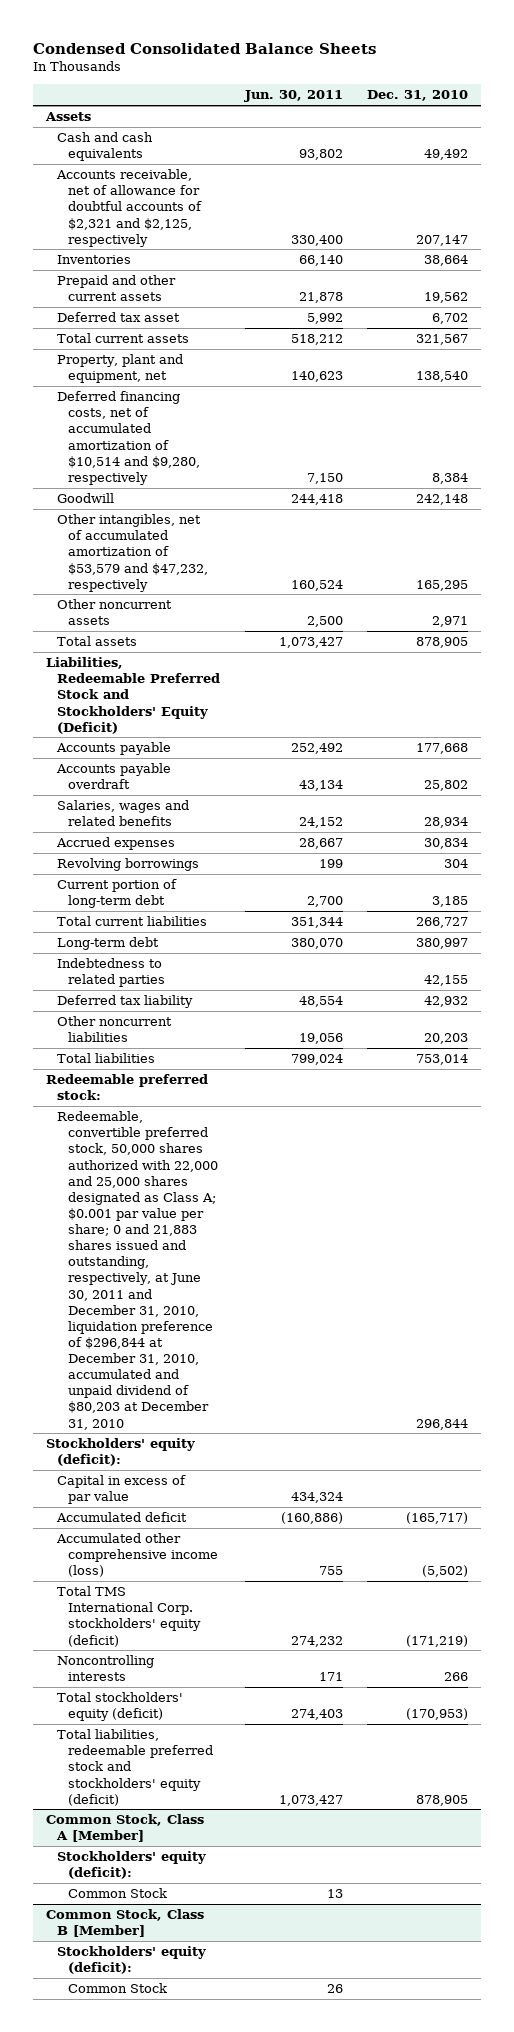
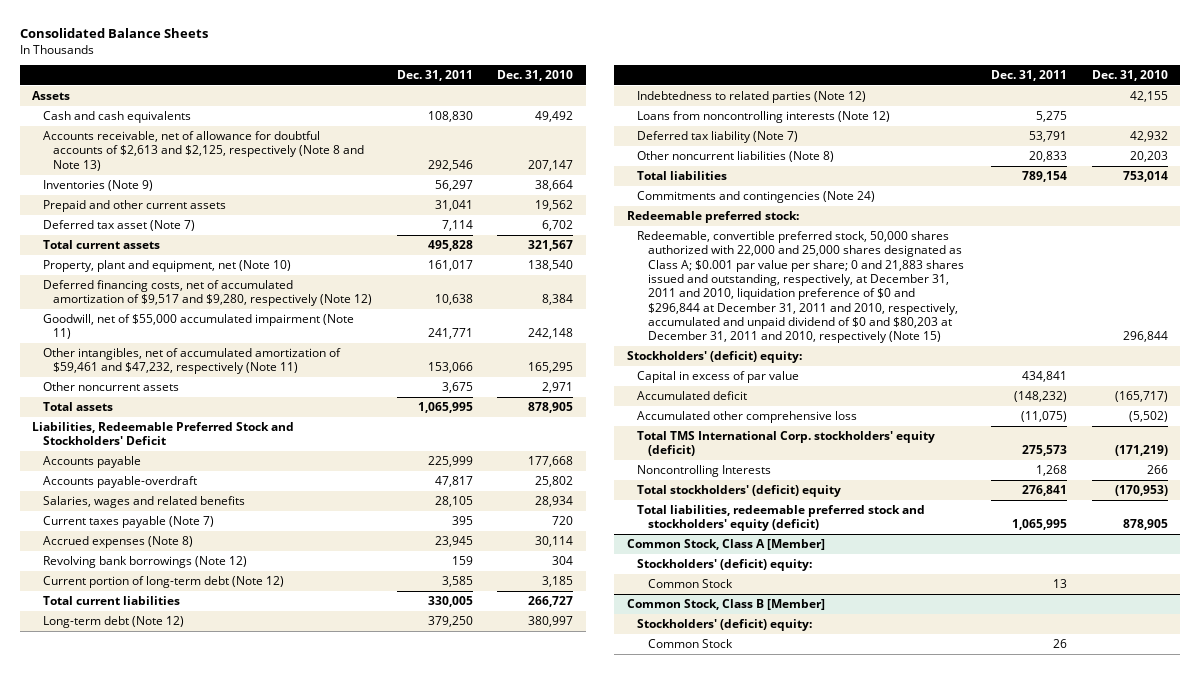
[33,42,377,54] Condensed Consolidated Balance Sheets -> [20,28,209,39] Consolidated Balance Sheets
[243,90,343,103] Jun. 30, 2011 -> none
none -> [396,70,473,82] Dec. 31, 2011
[55,169,203,247] Accounts receivable, net of allowance for doubtful accounts of $2,321 and $2,125, respectively -> [42,130,365,171] Accounts receivable, net of allowance for doubtful accounts of $2,613 and $2,125, respectively (Note 8 and Note 13)
[56,255,131,265] Inventories -> [42,179,153,191] Inventories (Note 9)
[56,312,180,323] Deferred tax asset -> [42,219,195,231] Deferred tax asset (Note 7)
[56,354,183,384] Property, plant and equipment, net -> [42,259,291,272] Property, plant and equipment, net (Note 10)
[56,391,201,485] Deferred financing costs, net of accumulated amortization of $10,514 and $9,280, respectively -> [42,279,373,307] Deferred financing costs, net of accumulated amortization of $9,517 and $9,280, respectively (Note 12)
[56,493,114,504] Goodwill -> [42,313,354,340] Goodwill, net of $55,000 accumulated impairment (Note 11)
[56,514,209,592] Other intangibles, net of accumulated amortization of $53,579 and $47,232, respectively -> [42,347,341,375] Other intangibles, net of accumulated amortization of $59,461 and $47,232, respectively (Note 11)
[45,657,220,734] Liabilities, Redeemable Preferred Stock and Stockholders' Equity (Deficit) -> [32,421,295,446] Liabilities, Redeemable Preferred Stock and Stockholders' Deficit
[55,763,171,790] Accounts payable overdraft -> [42,475,197,488] Accounts payable-overdraft
none -> [42,515,214,528] Current taxes payable (Note 7)
[55,837,175,851] Accrued expenses -> [42,535,193,548] Accrued expenses (Note 8)
[424,838,469,850] 30,834 -> [535,535,574,547] 30,114
[56,858,199,872] Revolving borrowings -> [42,555,247,568] Revolving bank borrowings (Note 12)
[56,879,177,909] Current portion of long-term debt -> [42,575,284,588] Current portion of long-term debt (Note 12)
[56,937,159,951] Long-term debt -> [42,615,184,628] Long-term debt (Note 12)
[56,958,166,988] Indebtedness to related parties -> [637,90,867,103] Indebtedness to related parties (Note 12)
none -> [637,110,891,123] Loans from noncontrolling interests (Note 12)
[56,995,193,1009] Deferred tax liability -> [637,130,799,143] Deferred tax liability (Note 7)
[56,1016,172,1043] Other noncurrent liabilities -> [637,150,835,162] Other noncurrent liabilities (Note 8)
none -> [637,190,876,203] Commitments and contingencies (Note 24)
[56,1111,219,1430] Redeemable, convertible preferred stock, 50,000 shares authorized with 22,000 and 25,000 shares designated as Class A; $0.001 par value per share; 0 and 21,883 shares issued and outstanding, respectively, at June 30, 2011 and December 31, 2010, liquidation preference of $296,844 at December 31, 2010, accumulated and unpaid dividend of $80,203 at December 31, 2010 -> [637,230,964,344] Redeemable, convertible preferred stock, 50,000 shares authorized with 22,000 and 25,000 shares designated as Class A; $0.001 par value per share; 0 and 21,883 shares issued and outstanding, respectively, at December 31, 2011 and 2010, liquidation preference of $0 and $296,844 at December 31, 2011 and 2010, respectively, accumulated and unpaid dividend of $0 and $80,203 at December 31, 2011 and 2010, respectively (Note 15)
[45,1438,195,1467] Stockholders' equity (deficit): -> [626,350,802,363] Stockholders' (deficit) equity:
[55,1533,219,1578] Accumulated other comprehensive income (loss) -> [637,410,858,423] Accumulated other comprehensive loss
[56,1655,154,1682] Noncontrolling interests -> [637,464,772,477] Noncontrolling Interests
[56,1692,183,1722] Total stockholders' equity (deficit) -> [637,484,842,497] Total stockholders' (deficit) equity
[56,1851,206,1880] Stockholders' equity (deficit): -> [637,558,813,571] Stockholders' (deficit) equity:
[56,1946,206,1975] Stockholders' equity (deficit): -> [637,618,813,631] Stockholders' (deficit) equity:

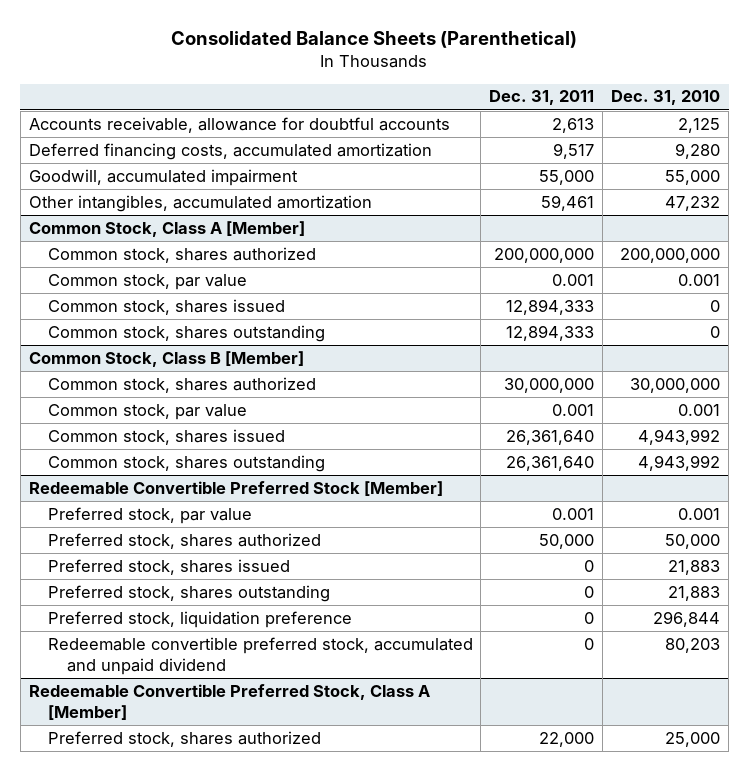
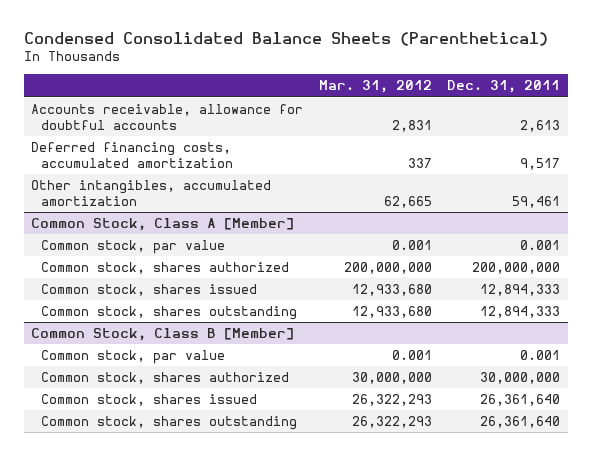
[171,31,578,49] Consolidated Balance Sheets (Parenthetical) -> [23,31,548,46] Condensed Consolidated Balance Sheets (Parenthetical)
[611,90,721,106] Dec. 31, 2010 -> none
none -> [318,80,432,94] Mar. 31, 2012
[28,168,298,186] Goodwill, accumulated impairment -> none
[47,246,316,263] Common stock, shares authorized -> [40,262,289,275] Common stock, shares authorized
[47,376,316,393] Common stock, shares authorized -> [40,372,289,385] Common stock, shares authorized
[28,480,443,496] Redeemable Convertible Preferred Stock [Member] -> none
[47,506,252,524] Preferred stock, par value -> none
[47,532,321,549] Preferred stock, shares authorized -> none
[47,558,290,575] Preferred stock, shares issued -> none
[47,584,330,602] Preferred stock, shares outstanding -> none
[47,610,352,628] Preferred stock, liquidation preference -> none
[47,636,473,675] Redeemable convertible preferred stock, accumulated and unpaid dividend -> none
[28,683,430,720] Redeemable Convertible Preferred Stock, Class A [Member] -> none
[47,730,321,747] Preferred stock, shares authorized -> none

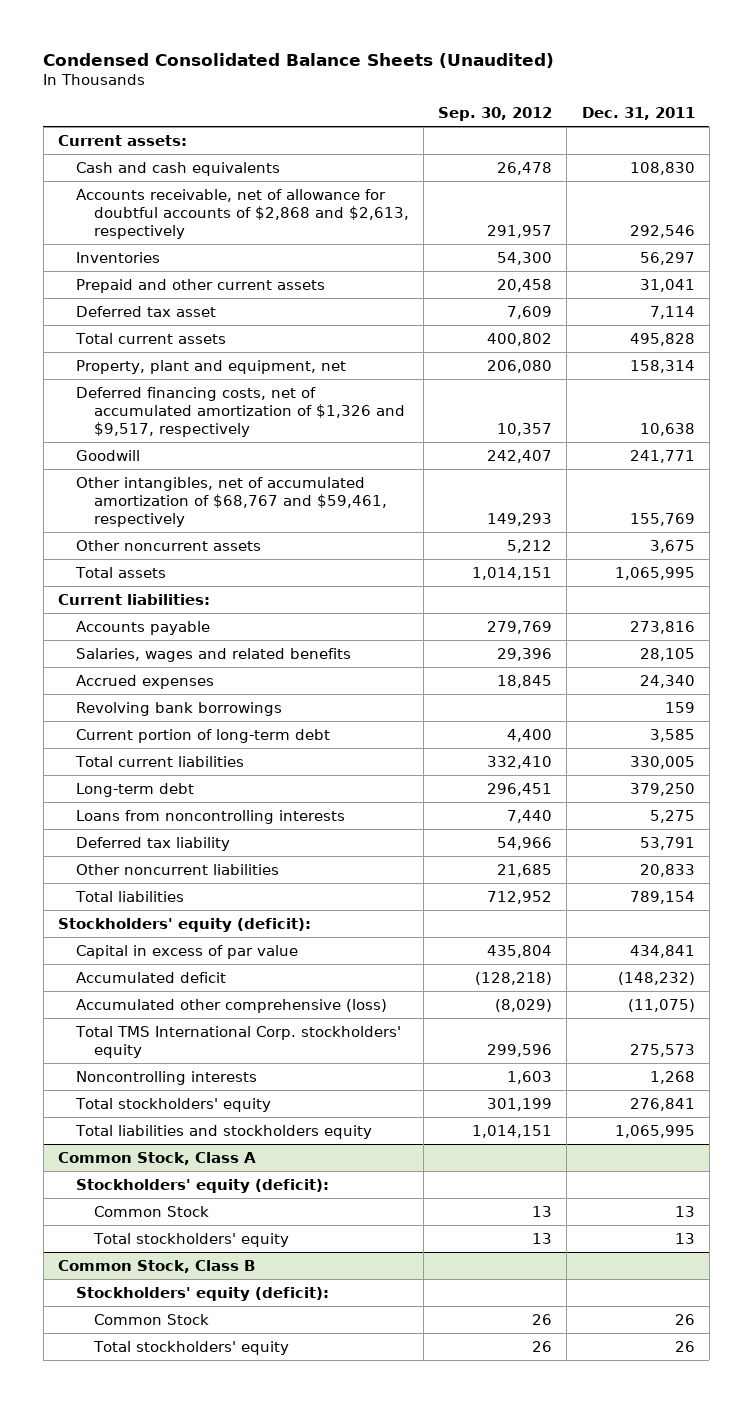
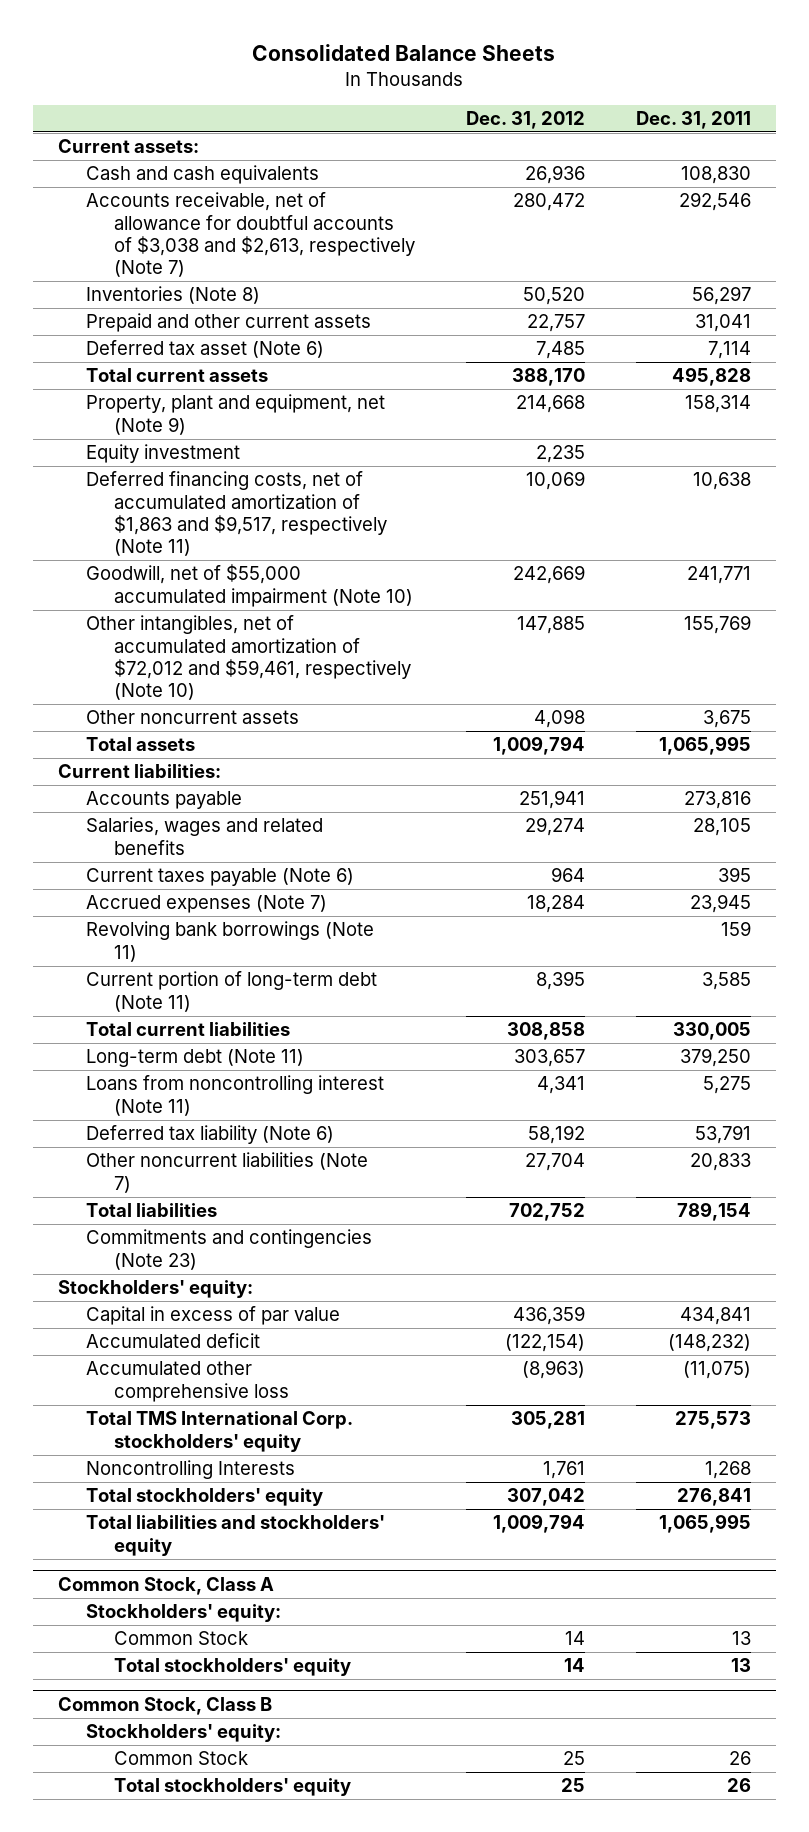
[43,52,555,68] Condensed Consolidated Balance Sheets (Unaudited) -> [252,44,556,62] Consolidated Balance Sheets
[438,107,553,122] Sep. 30, 2012 -> none
none -> [465,111,585,130] Dec. 31, 2012
[75,188,409,239] Accounts receivable, net of allowance for doubtful accounts of $2,868 and $2,613, respectively -> [85,192,415,278] Accounts receivable, net of allowance for doubtful accounts of $3,038 and $2,613, respectively (Note 7)
[75,251,160,263] Inventories -> [85,286,260,305] Inventories (Note 8)
[75,305,216,317] Deferred tax asset -> [85,340,324,359] Deferred tax asset (Note 6)
[75,359,346,374] Property, plant and equipment, net -> [85,394,385,435] Property, plant and equipment, net (Note 9)
none -> [85,444,240,464] Equity investment
[75,386,405,437] Deferred financing costs, net of accumulated amortization of $1,326 and $9,517, respectively -> [85,471,387,557] Deferred financing costs, net of accumulated amortization of $1,863 and $9,517, respectively (Note 11)
[75,449,140,461] Goodwill -> [85,564,413,607] Goodwill, net of $55,000 accumulated impairment (Note 10)
[75,476,387,527] Other intangibles, net of accumulated amortization of $68,767 and $59,461, respectively -> [85,615,411,701] Other intangibles, net of accumulated amortization of $72,012 and $59,461, respectively (Note 10)
none -> [85,868,354,887] Current taxes payable (Note 6)
[75,674,214,689] Accrued expenses -> [85,895,327,914] Accrued expenses (Note 7)
[639,674,695,688] 24,340 -> [689,894,751,914] 23,945
[75,701,282,716] Revolving bank borrowings -> [85,921,374,962] Revolving bank borrowings (Note 11)
[75,728,330,743] Current portion of long-term debt -> [85,971,377,1012] Current portion of long-term debt (Note 11)
[75,782,194,797] Long-term debt -> [85,1049,304,1068] Long-term debt (Note 11)
[75,809,345,824] Loans from noncontrolling interests -> [85,1075,384,1116] Loans from noncontrolling interest (Note 11)
[75,836,230,851] Deferred tax liability -> [85,1125,334,1145] Deferred tax liability (Note 6)
[75,863,279,875] Other noncurrent liabilities -> [85,1152,368,1193] Other noncurrent liabilities (Note 7)
none -> [85,1229,372,1270] Commitments and contingencies (Note 23)
[57,917,311,932] Stockholders' equity (deficit): -> [58,1280,254,1299] Stockholders' equity:
[75,998,387,1013] Accumulated other comprehensive (loss) -> [85,1361,289,1402] Accumulated other comprehensive loss
[75,1070,257,1085] Noncontrolling interests -> [85,1460,295,1480] Noncontrolling Interests
[74,1124,372,1139] Total liabilities and stockholders equity -> [85,1515,385,1556] Total liabilities and stockholders' equity
[75,1178,329,1193] Stockholders' equity (deficit): -> [85,1604,281,1623] Stockholders' equity:
[75,1286,329,1301] Stockholders' equity (deficit): -> [85,1724,281,1743] Stockholders' equity:

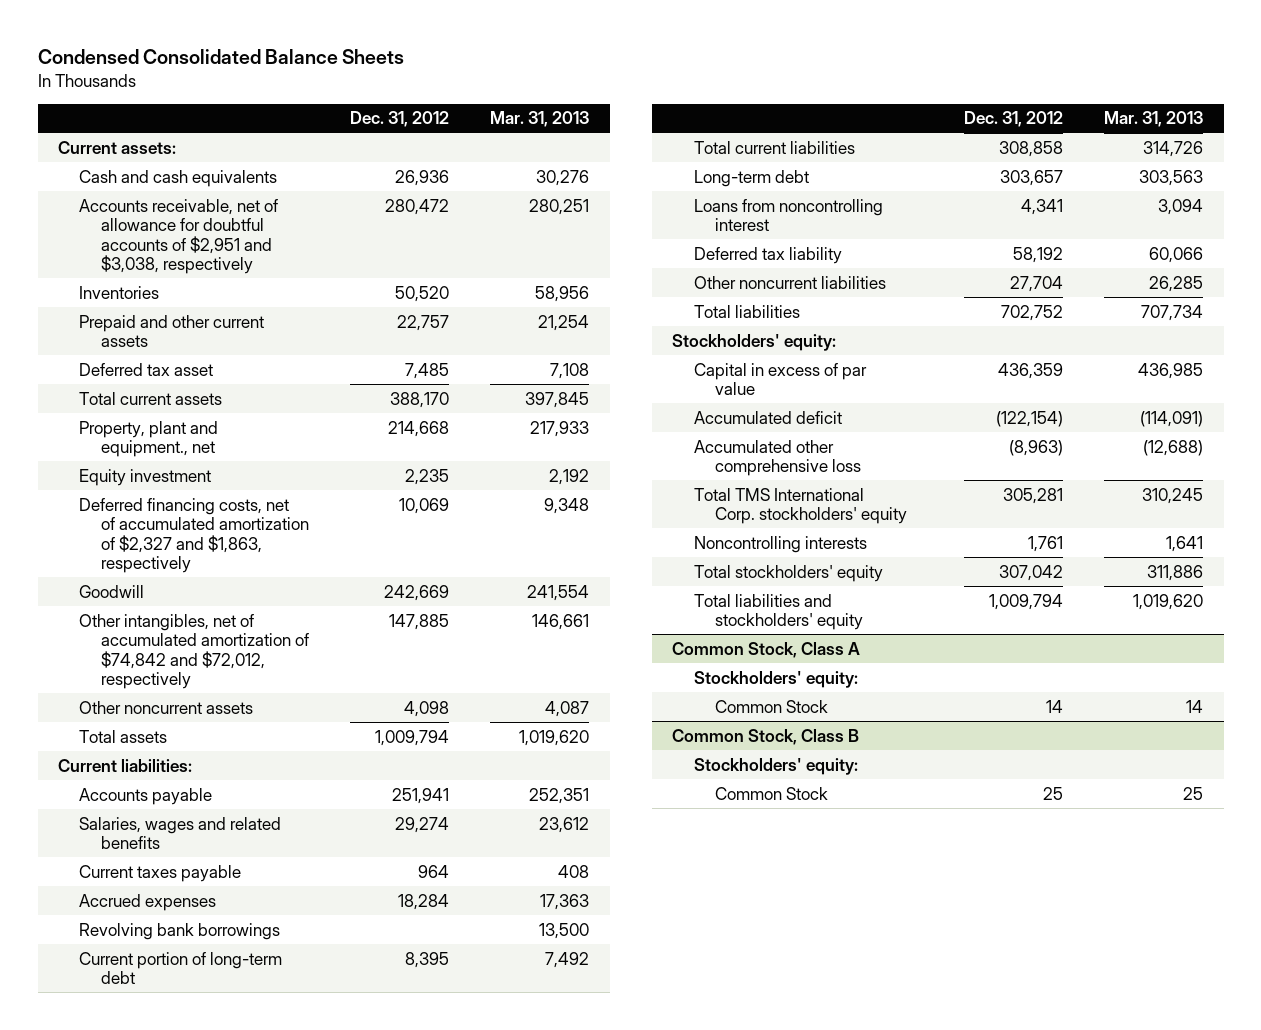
[252,44,556,62] Consolidated Balance Sheets -> [37,48,404,64] Condensed Consolidated Balance Sheets
[635,111,751,130] Dec. 31, 2011 -> none
none -> [489,111,589,128] Mar. 31, 2013
[85,192,415,278] Accounts receivable, net of allowance for doubtful accounts of $3,038 and $2,613, respectively (Note 7) -> [79,198,279,275] Accounts receivable, net of allowance for doubtful accounts of $2,951 and $3,038, respectively
[85,286,260,305] Inventories (Note 8) -> [79,285,160,299] Inventories
[85,340,324,359] Deferred tax asset (Note 6) -> [79,362,214,376] Deferred tax asset
[85,394,385,435] Property, plant and equipment, net (Note 9) -> [79,420,219,458] Property, plant and equipment., net
[85,471,387,557] Deferred financing costs, net of accumulated amortization of $1,863 and $9,517, respectively (Note 11) -> [79,497,309,574] Deferred financing costs, net of accumulated amortization of $2,327 and $1,863, respectively
[85,564,413,607] Goodwill, net of $55,000 accumulated impairment (Note 10) -> [79,584,145,598] Goodwill
[85,615,411,701] Other intangibles, net of accumulated amortization of $72,012 and $59,461, respectively (Note 10) -> [79,613,309,690] Other intangibles, net of accumulated amortization of $74,842 and $72,012, respectively
[85,868,354,887] Current taxes payable (Note 6) -> [79,864,242,882] Current taxes payable
[85,895,327,914] Accrued expenses (Note 7) -> [79,893,217,911] Accrued expenses
[85,921,374,962] Revolving bank borrowings (Note 11) -> [79,922,281,940] Revolving bank borrowings
[85,971,377,1012] Current portion of long-term debt (Note 11) -> [79,951,283,985] Current portion of long-term debt
[85,1049,304,1068] Long-term debt (Note 11) -> [693,169,809,187] Long-term debt
[85,1075,384,1116] Loans from noncontrolling interest (Note 11) -> [693,198,883,232] Loans from noncontrolling interest
[85,1125,334,1145] Deferred tax liability (Note 6) -> [693,246,842,264] Deferred tax liability
[85,1152,368,1193] Other noncurrent liabilities (Note 7) -> [693,275,886,289] Other noncurrent liabilities
[85,1229,372,1270] Commitments and contingencies (Note 23) -> none
[85,1460,295,1480] Noncontrolling Interests -> [693,535,867,553] Noncontrolling interests
[113,1658,351,1677] Total stockholders' equity -> none
[113,1778,351,1797] Total stockholders' equity -> none

